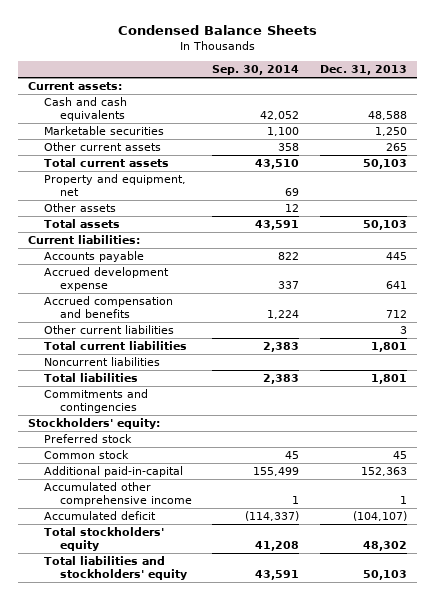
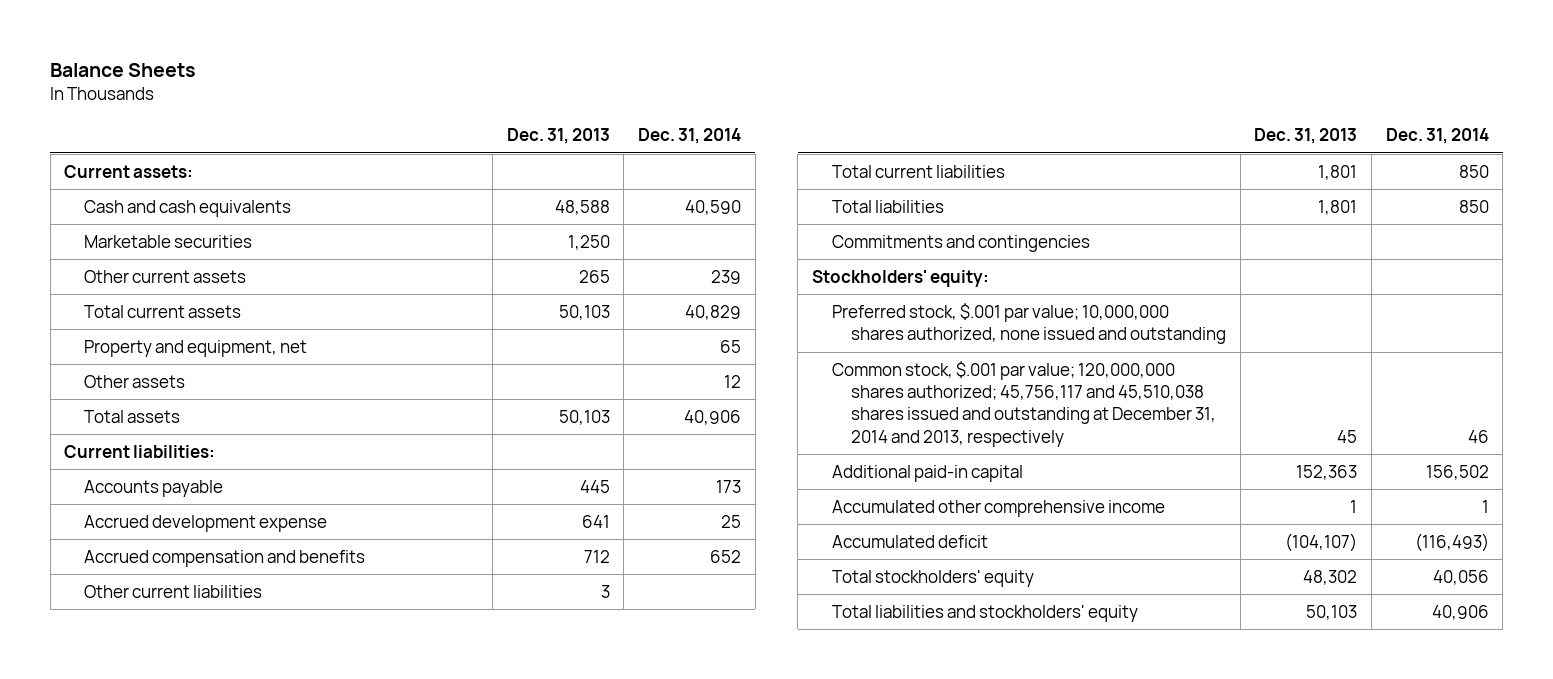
[117,24,317,35] Condensed Balance Sheets -> [50,62,197,77] Balance Sheets
[212,65,300,76] Sep. 30, 2014 -> none
none -> [637,128,741,145] Dec. 31, 2014
[43,357,160,367] Noncurrent liabilities -> none
[43,434,132,444] Preferred stock -> [831,302,1227,345] Preferred stock, $.001 par value; 10,000,000 shares authorized, none issued and outstanding
[43,450,129,460] Common stock -> [831,360,1217,447] Common stock, $.001 par value; 120,000,000 shares authorized; 45,756,117 and 45,510,038 shares issued and outstanding at December 31, 2014 and 2013, respectively
[43,466,183,478] Additional paid-in-capital -> [831,464,1023,482] Additional paid-in capital

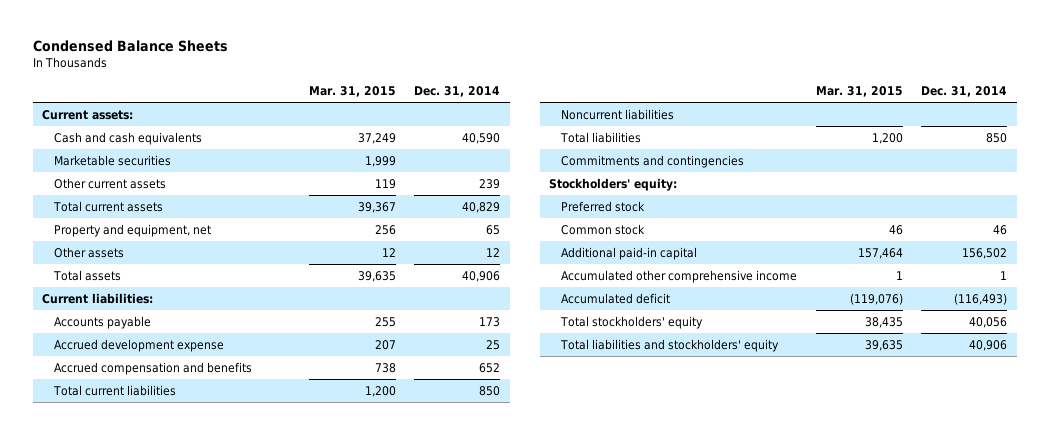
[50,62,197,77] Balance Sheets -> [32,40,228,53] Condensed Balance Sheets
[506,128,610,145] Dec. 31, 2013 -> none
none -> [308,86,396,98] Mar. 31, 2015
[83,584,262,598] Other current liabilities -> none
none -> [560,108,674,120] Noncurrent liabilities
[831,302,1227,345] Preferred stock, $.001 par value; 10,000,000 shares authorized, none issued and outstanding -> [560,200,645,212] Preferred stock
[831,360,1217,447] Common stock, $.001 par value; 120,000,000 shares authorized; 45,756,117 and 45,510,038 shares issued and outstanding at December 31, 2014 and 2013, respectively -> [560,223,645,235] Common stock

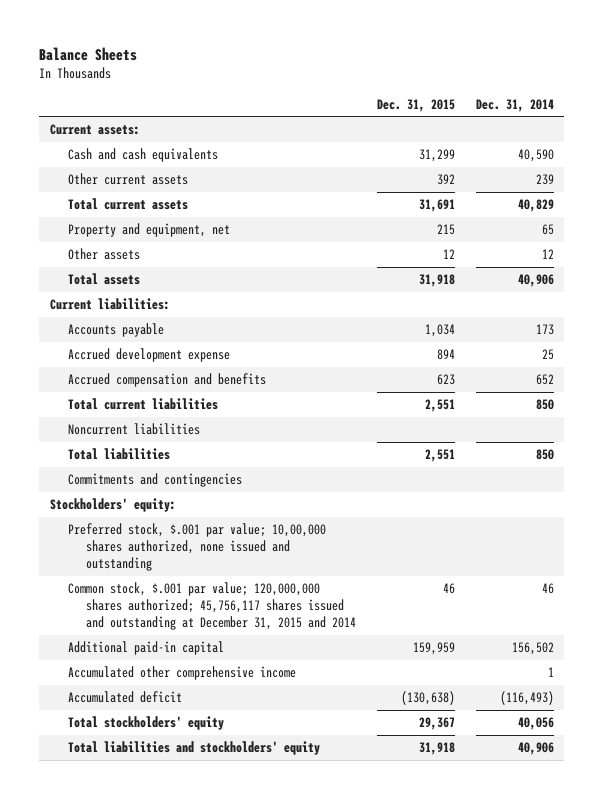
[32,40,228,53] Condensed Balance Sheets -> [39,47,138,62] Balance Sheets
[308,86,396,98] Mar. 31, 2015 -> none
none -> [376,98,455,112] Dec. 31, 2015
[53,154,171,166] Marketable securities -> none
[560,200,645,212] Preferred stock -> [67,523,326,572] Preferred stock, $.001 par value; 10,00,000 shares authorized, none issued and outstanding
[560,223,645,235] Common stock -> [67,582,356,631] Common stock, $.001 par value; 120,000,000 shares authorized; 45,756,117 shares issued and outstanding at December 31, 2015 and 2014

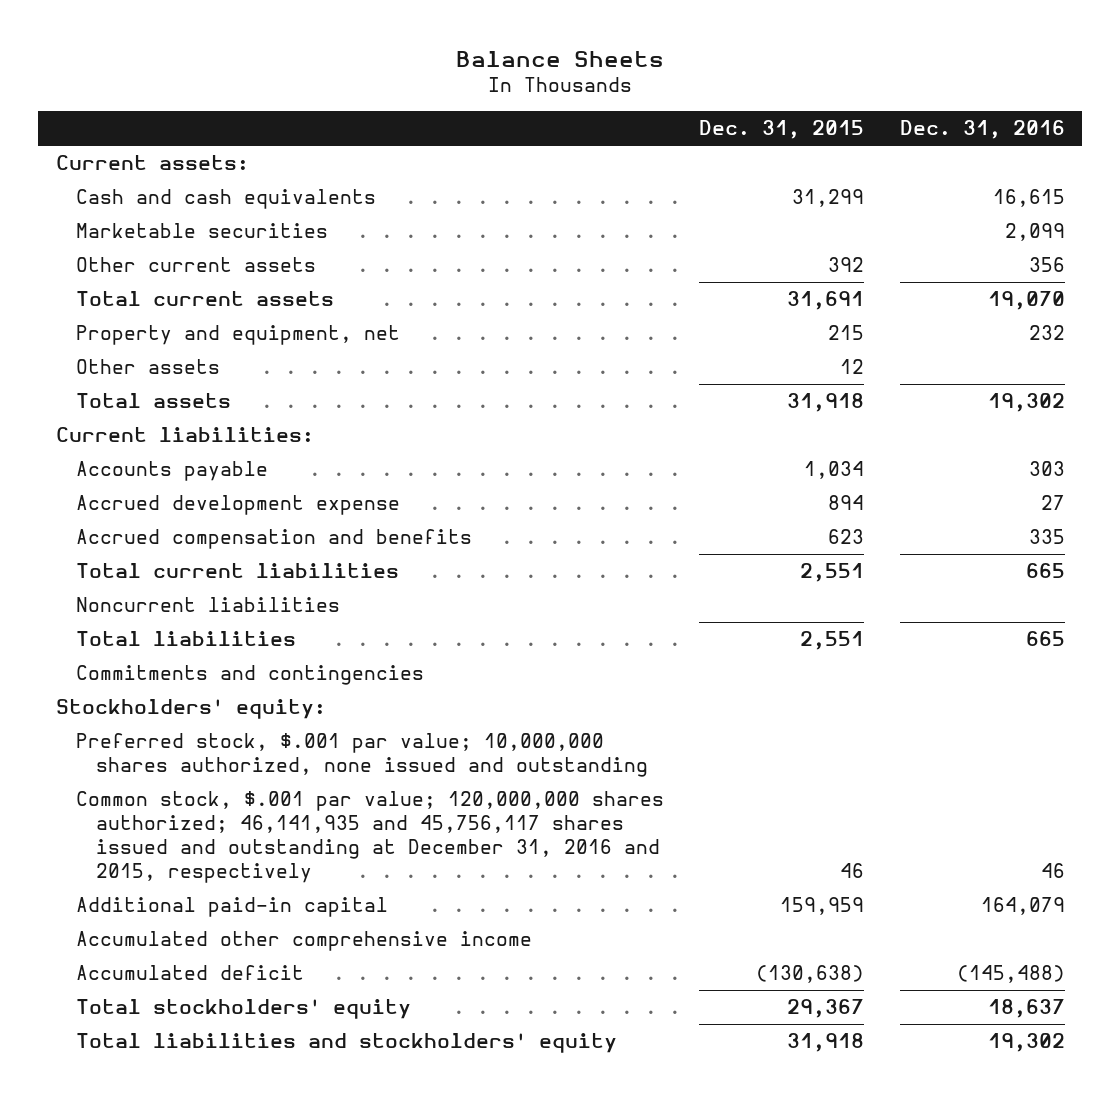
[475,98,554,112] Dec. 31, 2014 -> none
none -> [899,120,1065,140] Dec. 31, 2016
none -> [75,223,328,239] Marketable securities
[67,523,326,572] Preferred stock, $.001 par value; 10,00,000 shares authorized, none issued and outstanding -> [75,733,648,778] Preferred stock, $.001 par value; 10,000,000 shares authorized, none issued and outstanding
[67,582,356,631] Common stock, $.001 par value; 120,000,000 shares authorized; 45,756,117 shares issued and outstanding at December 31, 2015 and 2014 -> [75,791,664,883] Common stock, $.001 par value; 120,000,000 shares authorized; 46,141,935 and 45,756,117 shares issued and outstanding at December 31, 2016 and 2015, respectively

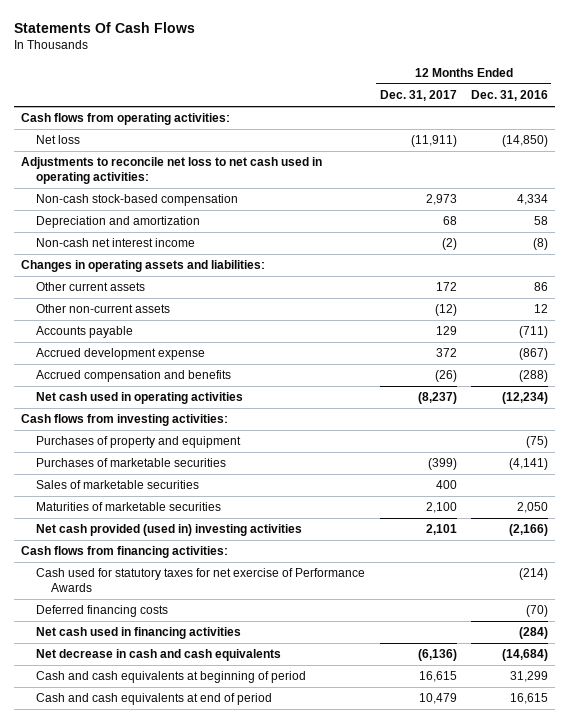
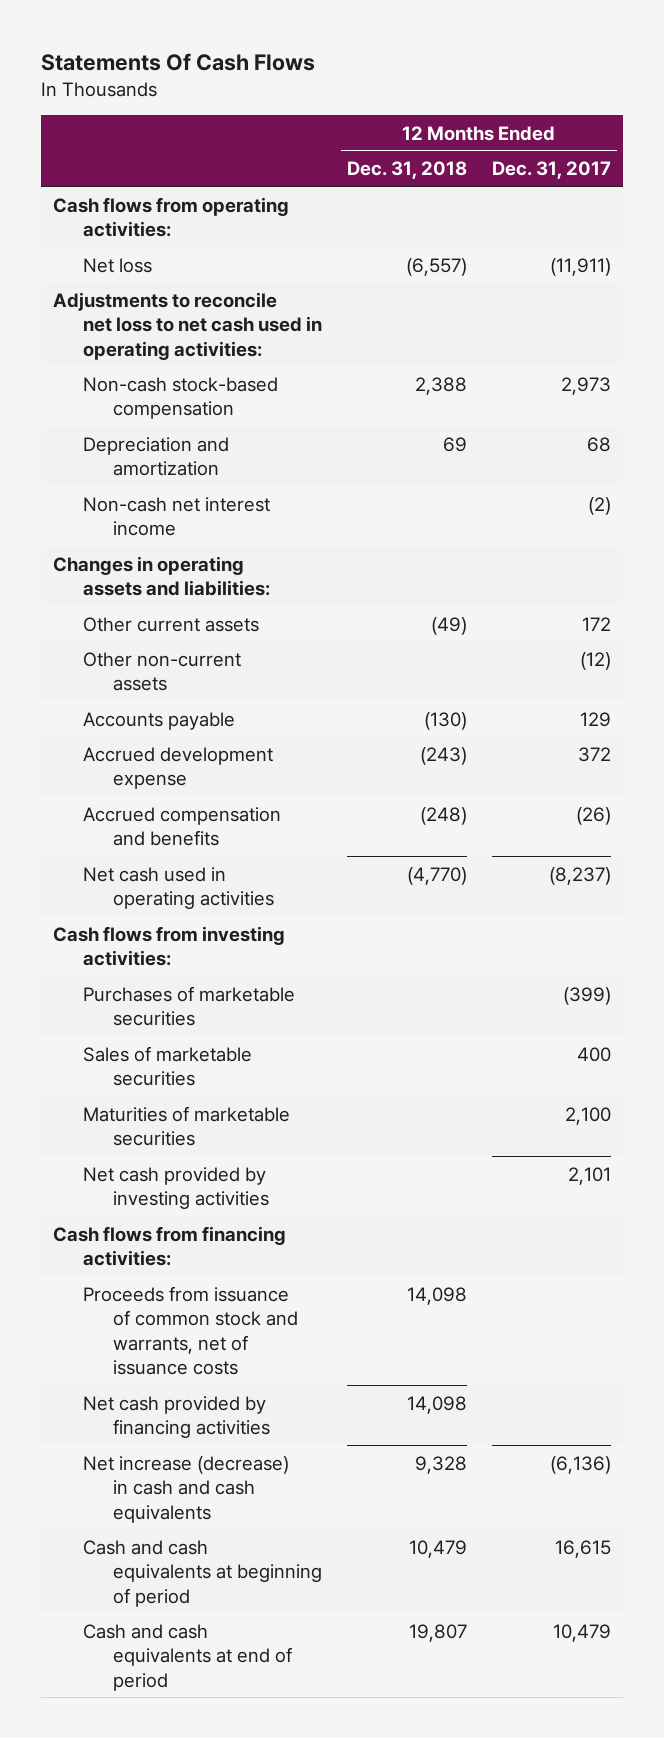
[470,90,548,102] Dec. 31, 2016 -> none
none -> [347,161,468,180] Dec. 31, 2018
[36,436,242,449] Purchases of property and equipment -> none
[36,524,303,537] Net cash provided (used in) investing activities -> [83,1166,270,1210] Net cash provided by investing activities
[36,568,366,592] Cash used for statutory taxes for net exercise of Performance Awards -> none
[36,605,169,618] Deferred financing costs -> none
none -> [83,1285,299,1376] Proceeds from issuance of common stock and warrants, net of issuance costs
[36,627,242,640] Net cash used in financing activities -> [83,1395,271,1439] Net cash provided by financing activities
[36,649,282,662] Net decrease in cash and cash equivalents -> [83,1455,290,1523] Net increase (decrease) in cash and cash equivalents

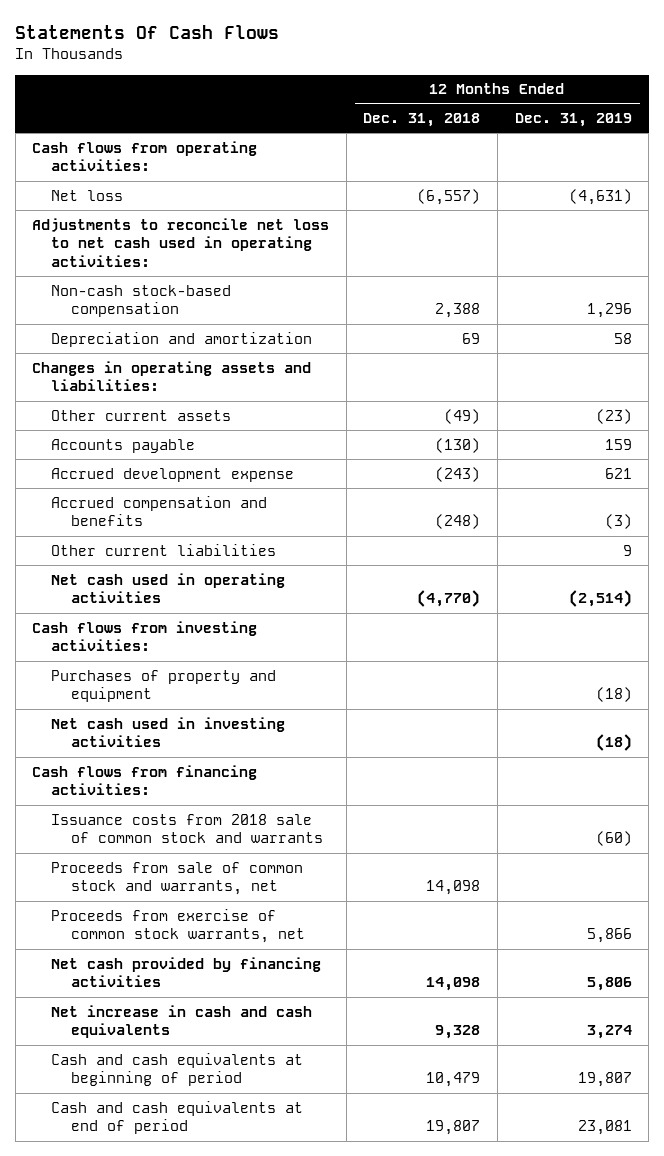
[492,161,612,180] Dec. 31, 2017 -> none
none -> [514,113,632,128] Dec. 31, 2019
[83,496,271,537] Non-cash net interest income -> none
[83,651,242,692] Other non-current assets -> none
none -> [51,543,277,556] Other current liabilities
[83,985,296,1027] Purchases of marketable securities -> none
[83,1045,253,1087] Sales of marketable securities -> none
[83,1105,291,1147] Maturities of marketable securities -> none
none -> [51,669,277,703] Purchases of property and equipment
[83,1166,270,1210] Net cash provided by investing activities -> [51,716,286,748] Net cash used in investing activities
none -> [51,813,323,844] Issuance costs from 2018 sale of common stock and warrants
[83,1285,299,1376] Proceeds from issuance of common stock and warrants, net of issuance costs -> [51,861,304,896] Proceeds from sale of common stock and warrants, net
none -> [51,908,305,944] Proceeds from exercise of common stock warrants, net
[83,1455,290,1523] Net increase (decrease) in cash and cash equivalents -> [51,1004,313,1039] Net increase in cash and cash equivalents

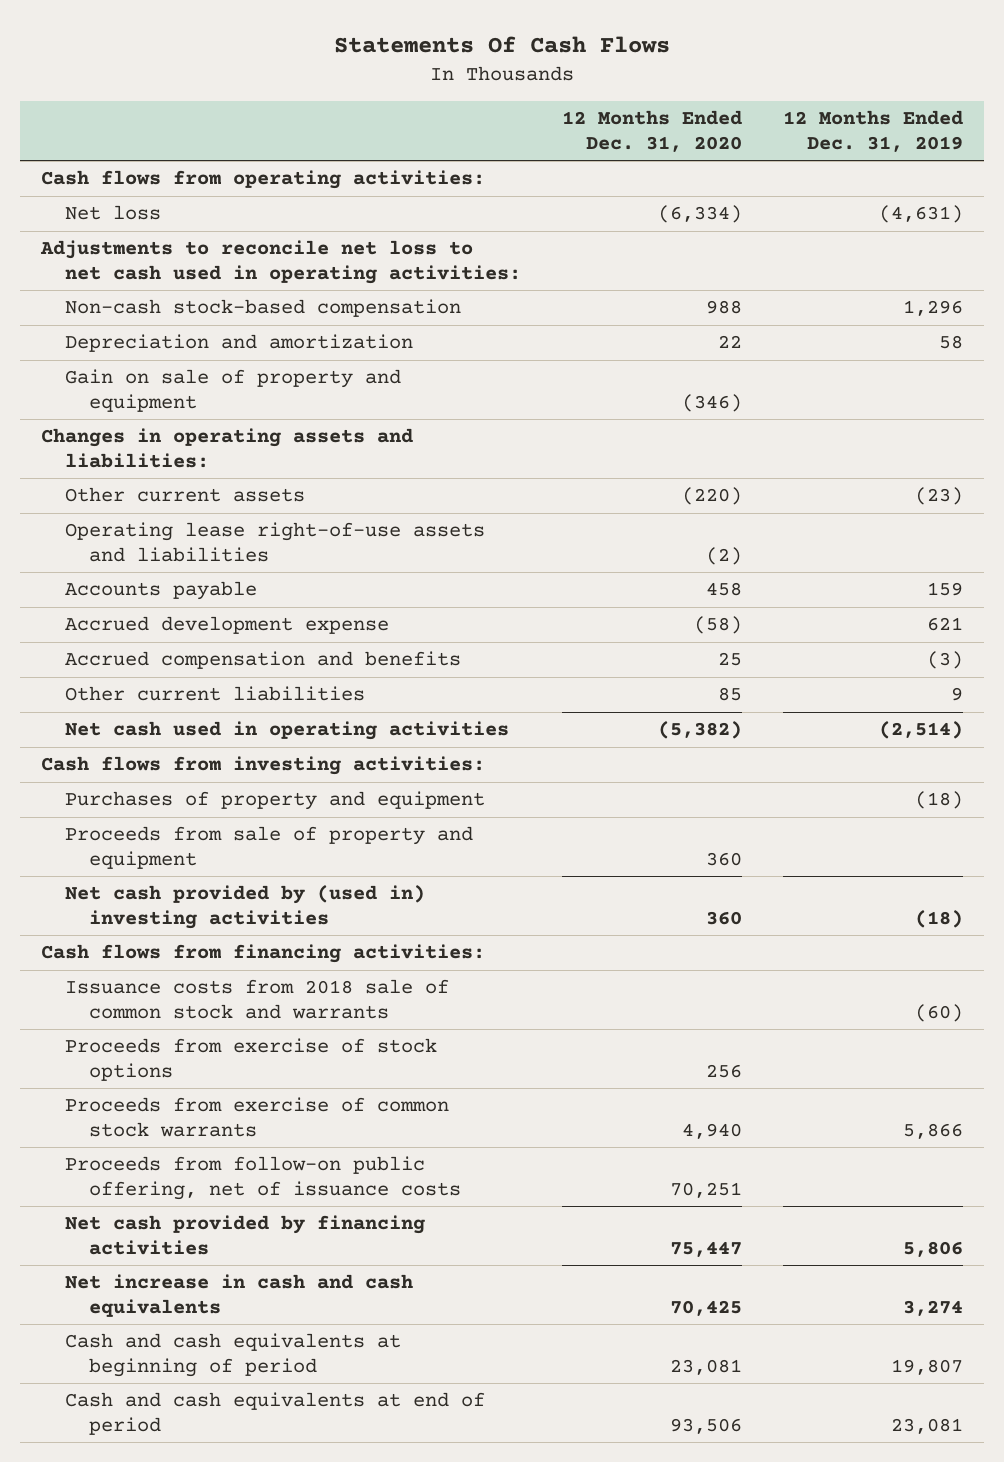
[363,113,481,128] Dec. 31, 2018 -> none
none -> [562,110,743,152] 12 Months Ended Dec. 31, 2020
none -> [64,369,401,412] Gain on sale of property and equipment
none -> [64,522,485,562] Operating lease right-of-use assets and liabilities
none -> [64,826,473,869] Proceeds from sale of property and equipment
[51,716,286,748] Net cash used in investing activities -> [64,885,425,929] Net cash provided by (used in) investing activities
[51,861,304,896] Proceeds from sale of common stock and warrants, net -> none
none -> [64,1038,437,1081] Proceeds from exercise of stock options
[51,908,305,944] Proceeds from exercise of common stock warrants, net -> [64,1097,449,1137] Proceeds from exercise of common stock warrants
none -> [64,1156,462,1200] Proceeds from follow-on public offering, net of issuance costs

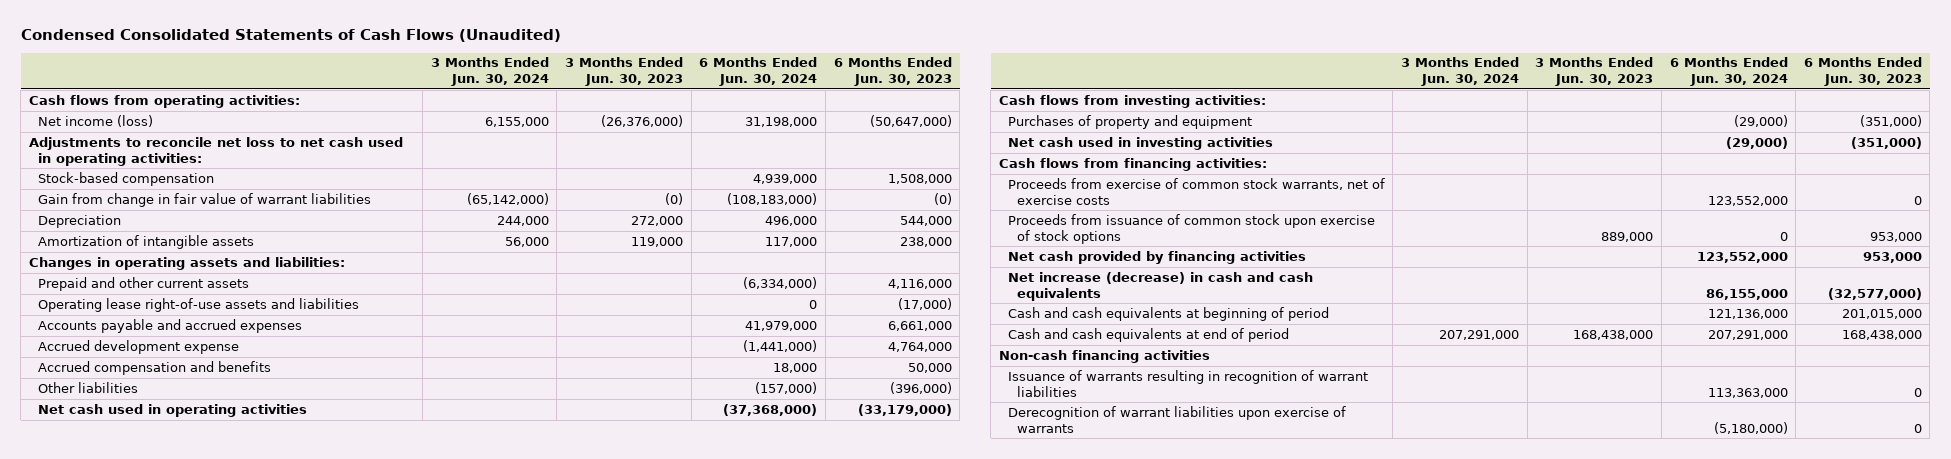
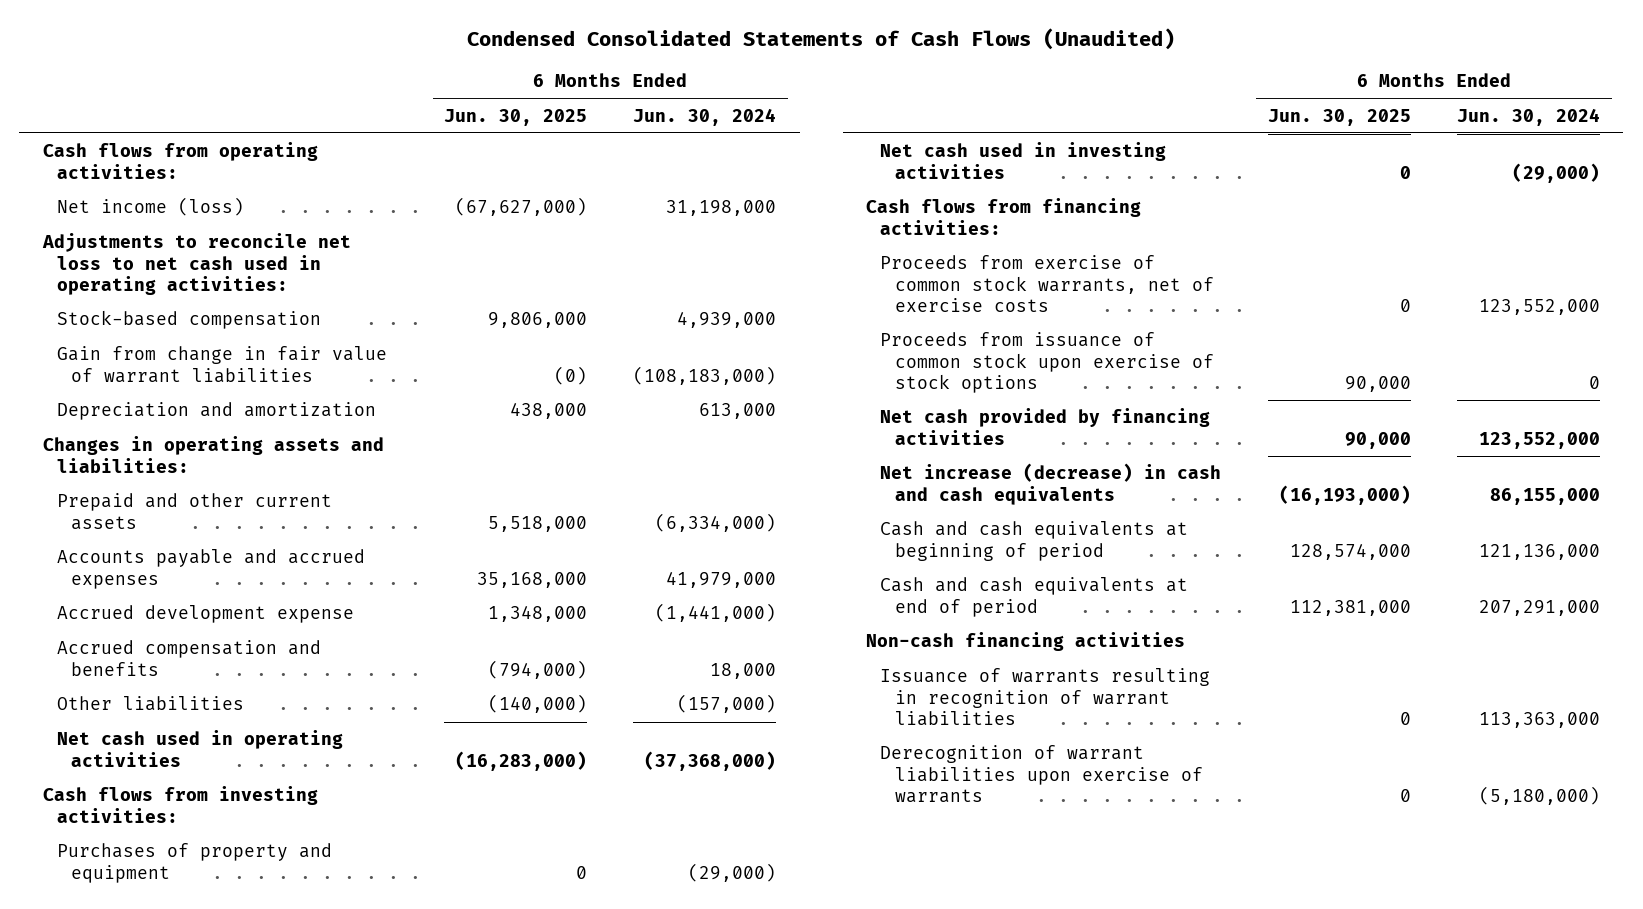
[430,57,549,87] 3 Months Ended Jun. 30, 2024 -> none
[565,57,684,87] 3 Months Ended Jun. 30, 2023 -> none
[833,57,952,87] 6 Months Ended Jun. 30, 2023 -> none
none -> [444,108,588,126] Jun. 30, 2025
[37,234,254,249] Amortization of intangible assets -> none
[37,214,121,228] Depreciation -> [56,402,376,421] Depreciation and amortization
[765,215,818,226] 496,000 -> [699,403,777,420] 613,000
[37,297,359,312] Operating lease right-of-use assets and liabilities -> none

